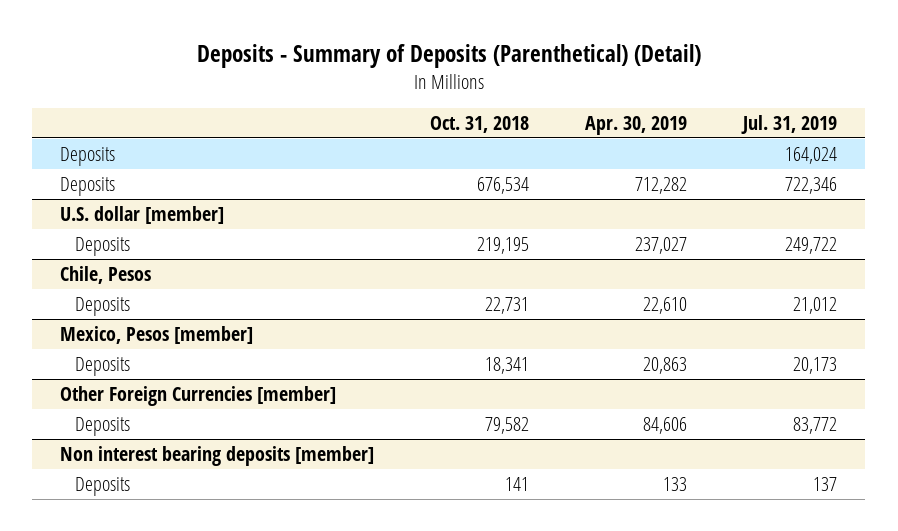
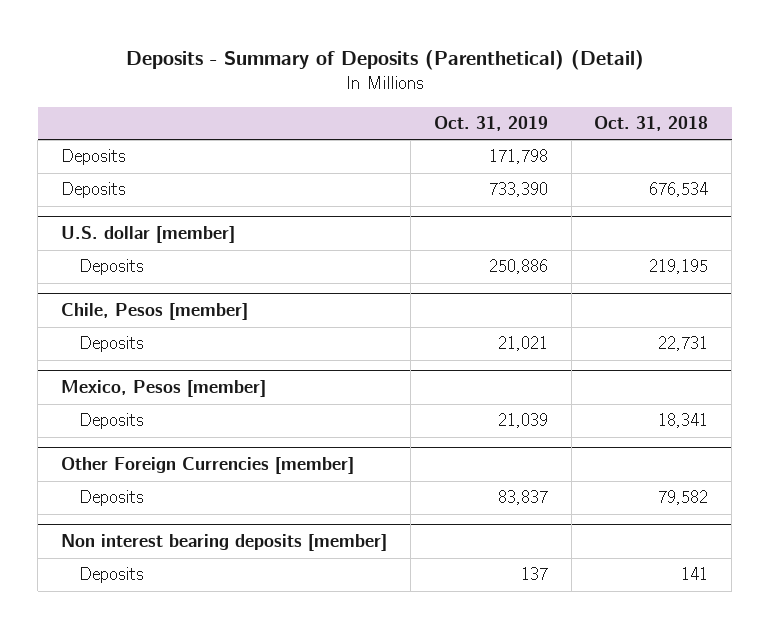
[585,115,688,135] Apr. 30, 2019 -> none
[741,114,838,134] Jul. 31, 2019 -> none
none -> [433,116,548,132] Oct. 31, 2019
[60,265,152,284] Chile, Pesos -> [61,303,249,321] Chile, Pesos [member]

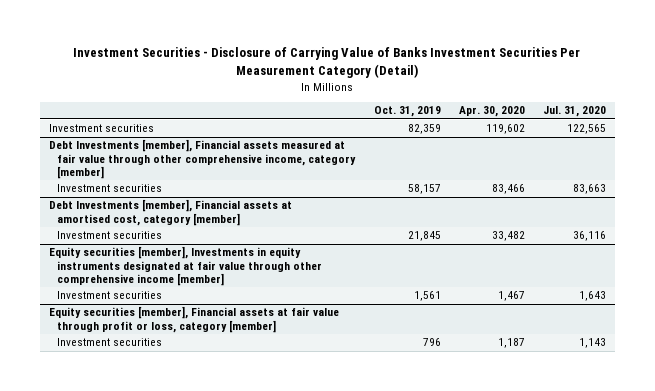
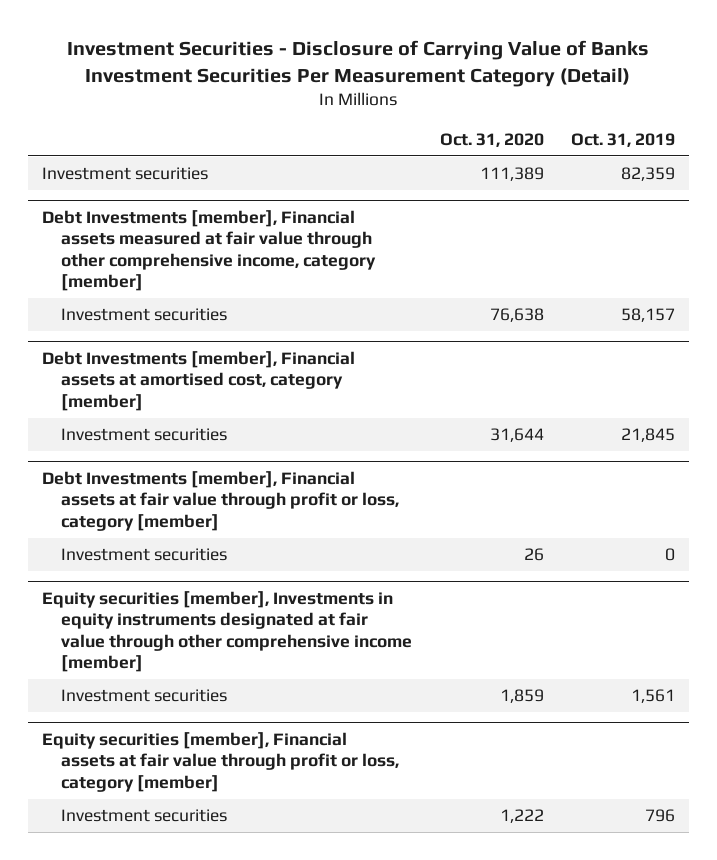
[458,106,525,118] Apr. 30, 2020 -> none
[543,106,607,118] Jul. 31, 2020 -> none
none -> [439,132,544,147] Oct. 31, 2020
none -> [41,470,400,531] Debt Investments [member], Financial assets at fair value through profit or loss, category [member]
none -> [61,548,228,562] Investment securities

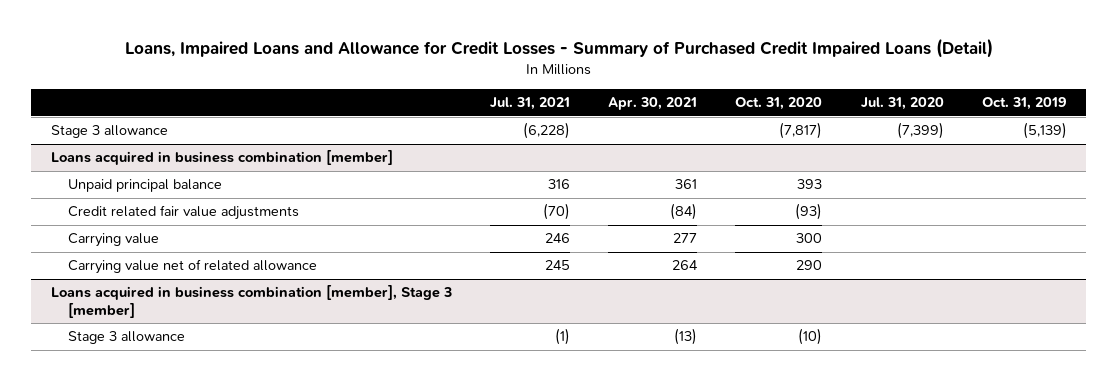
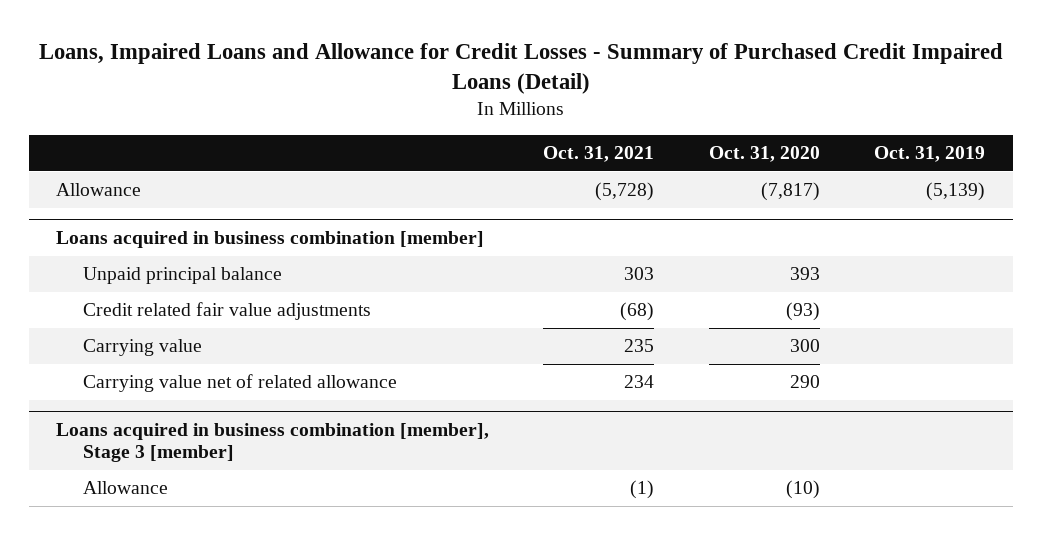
[489,97,570,111] Jul. 31, 2021 -> none
[608,97,698,111] Apr. 30, 2021 -> none
[860,97,944,111] Jul. 31, 2020 -> none
none -> [543,145,655,162] Oct. 31, 2021
[50,125,168,139] Stage 3 allowance -> [55,183,141,197] Allowance
[68,331,186,345] Stage 3 allowance -> [83,481,169,495] Allowance

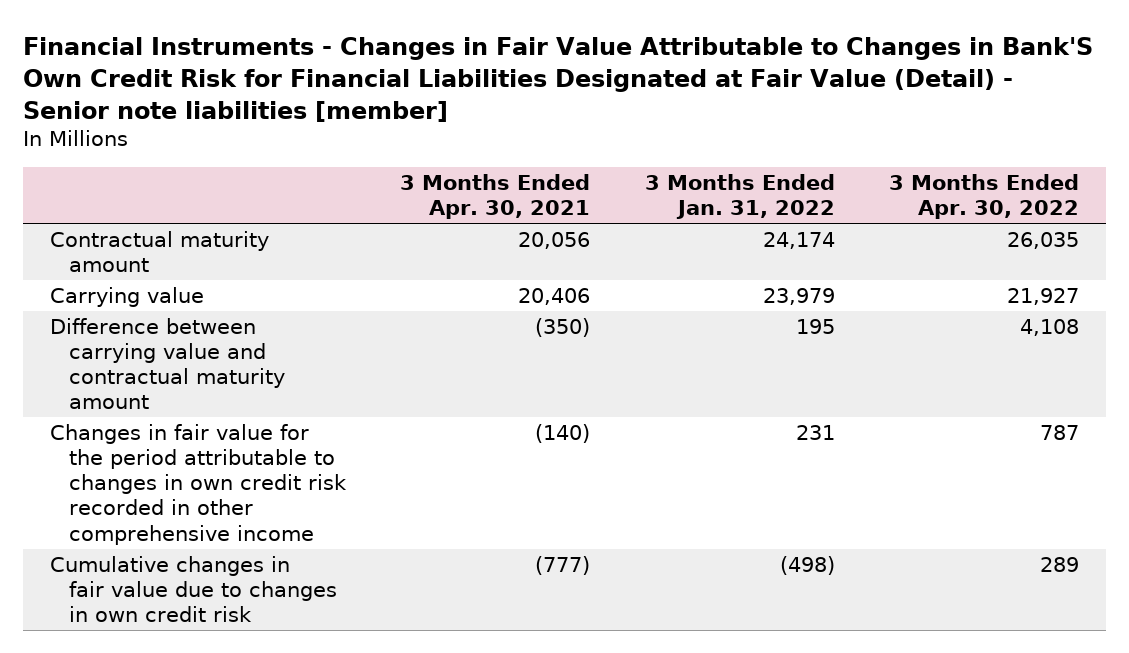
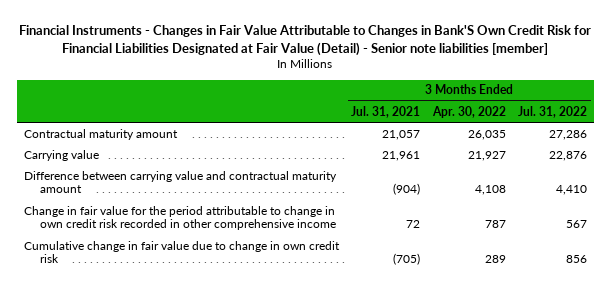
[400,173,591,220] 3 Months Ended Apr. 30, 2021 -> none
[644,173,835,220] 3 Months Ended Jan. 31, 2022 -> none
none -> [351,105,421,118] Jul. 31, 2021
none -> [518,105,588,118] Jul. 31, 2022
[50,424,347,545] Changes in fair value for the period attributable to changes in own credit risk recorded in other comprehensive income -> [23,205,336,231] Change in fair value for the period attributable to change in own credit risk recorded in other comprehensive income
[50,556,337,623] Cumulative changes in fair value due to changes in own credit risk -> [23,240,340,264] Cumulative change in fair value due to change in own credit risk

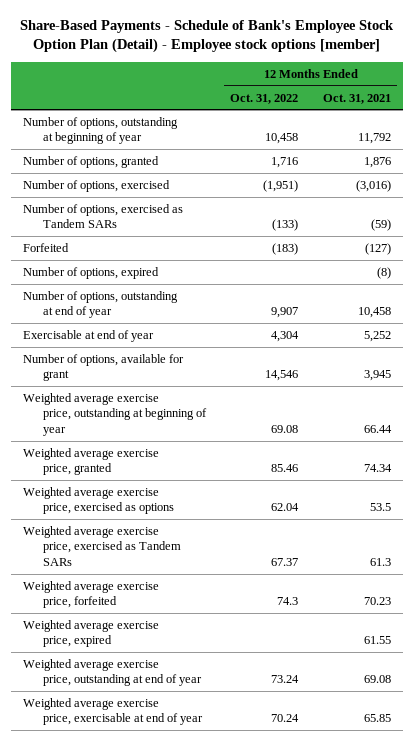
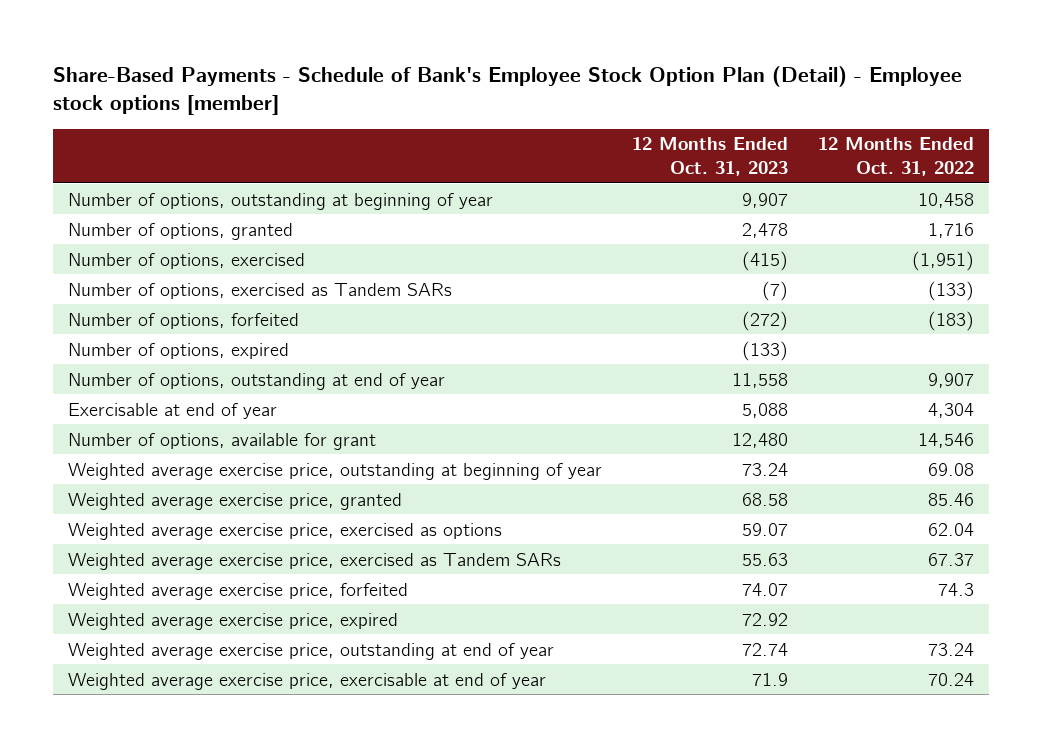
[322,93,391,104] Oct. 31, 2021 -> none
none -> [631,137,788,177] 12 Months Ended Oct. 31, 2023
[23,242,70,252] Forfeited -> [67,312,299,329] Number of options, forfeited

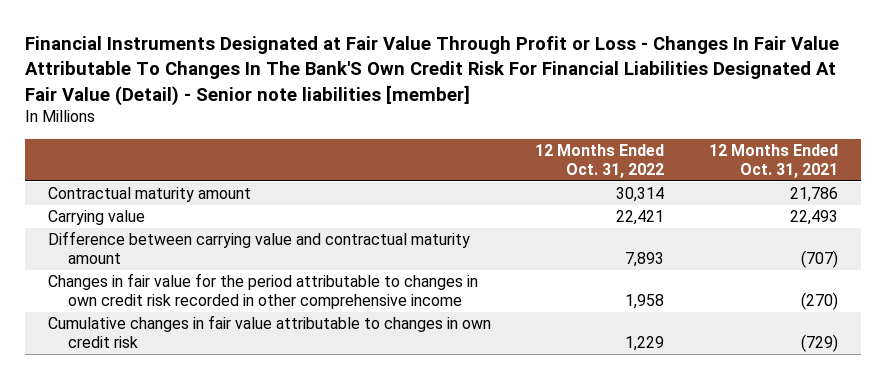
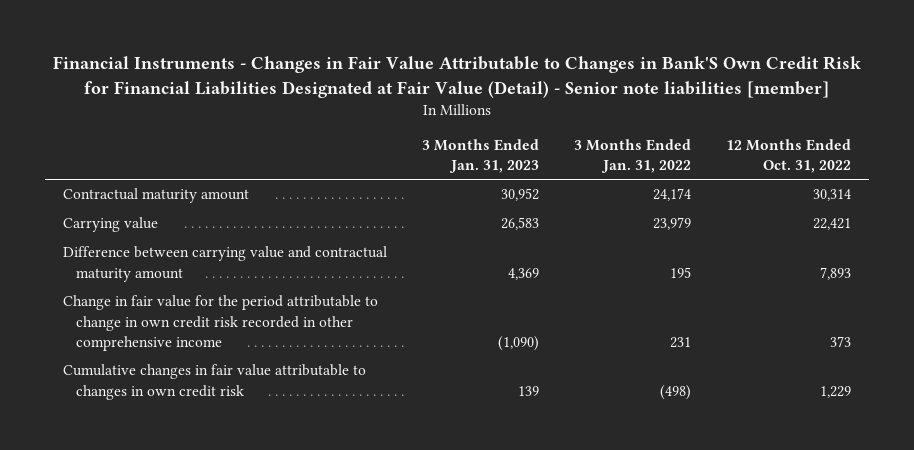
[25,36,840,106] Financial Instruments Designated at Fair Value Through Profit or Loss - Changes In Fair Value Attributable To Changes In The Bank'S Own Credit Risk For Financial Liabilities Designated At Fair Value (Detail) - Senior note liabilities [member] -> [52,56,861,98] Financial Instruments - Changes in Fair Value Attributable to Changes in Bank'S Own Credit Risk for Financial Liabilities Designated at Fair Value (Detail) - Senior note liabilities [member]
[709,144,839,178] 12 Months Ended Oct. 31, 2021 -> none
none -> [421,138,539,174] 3 Months Ended Jan. 31, 2023
none -> [573,138,691,174] 3 Months Ended Jan. 31, 2022
[47,273,478,310] Changes in fair value for the period attributable to changes in own credit risk recorded in other comprehensive income -> [62,295,378,351] Change in fair value for the period attributable to change in own credit risk recorded in other comprehensive income
[625,294,665,310] 1,958 -> [830,335,852,347] 373

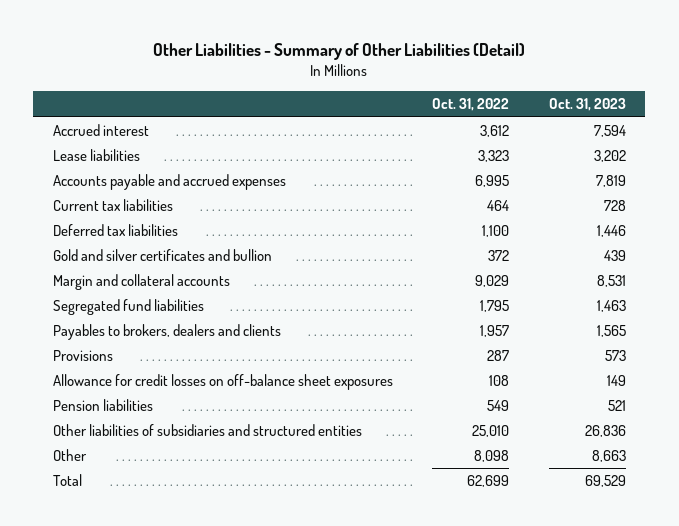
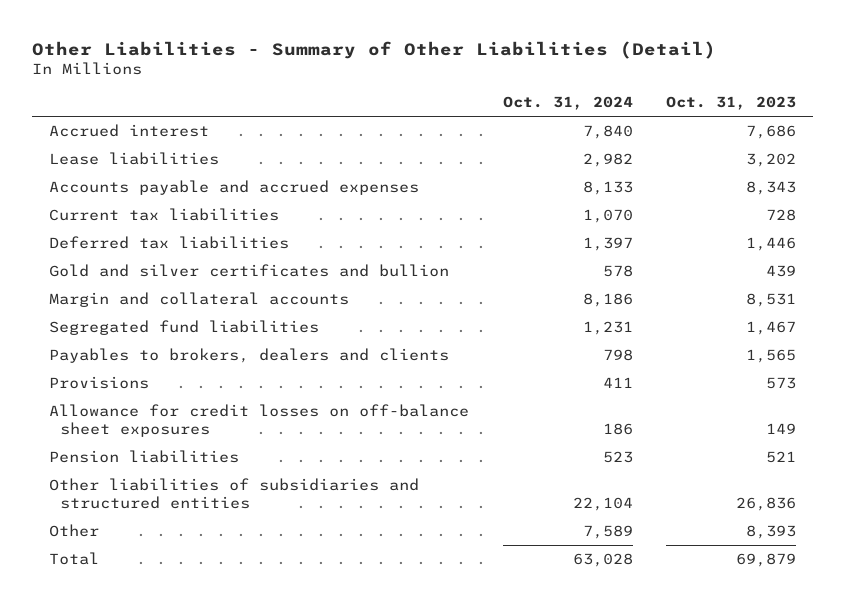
[432,98,510,112] Oct. 31, 2022 -> none
none -> [502,96,633,111] Oct. 31, 2024
[593,125,626,138] 7,594 -> [746,124,797,139] 7,686
[595,175,626,188] 7,819 -> [746,180,797,195] 8,343
[596,300,626,313] 1,463 -> [746,320,797,335] 1,467
[591,450,626,463] 8,663 -> [746,524,797,539] 8,393
[584,475,626,488] 69,529 -> [736,552,797,567] 69,879

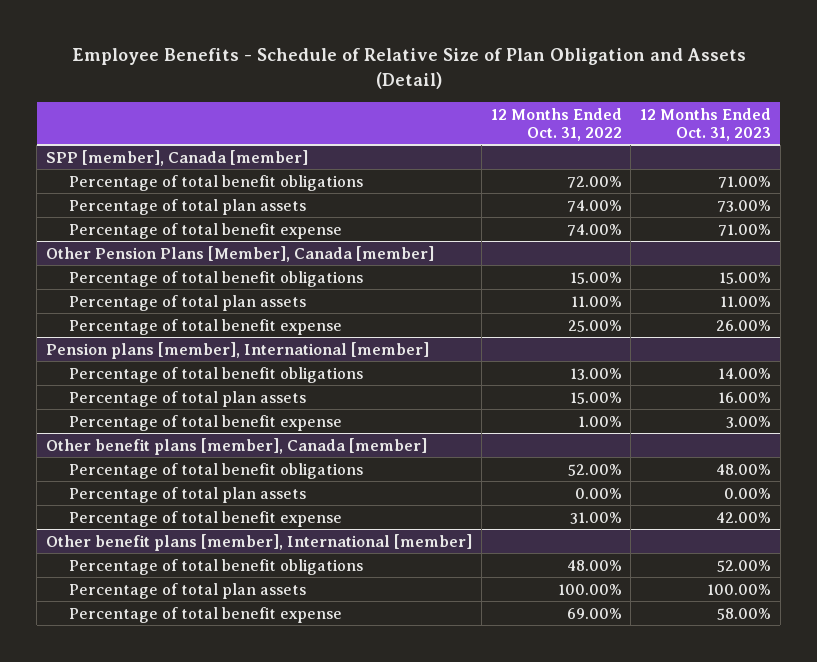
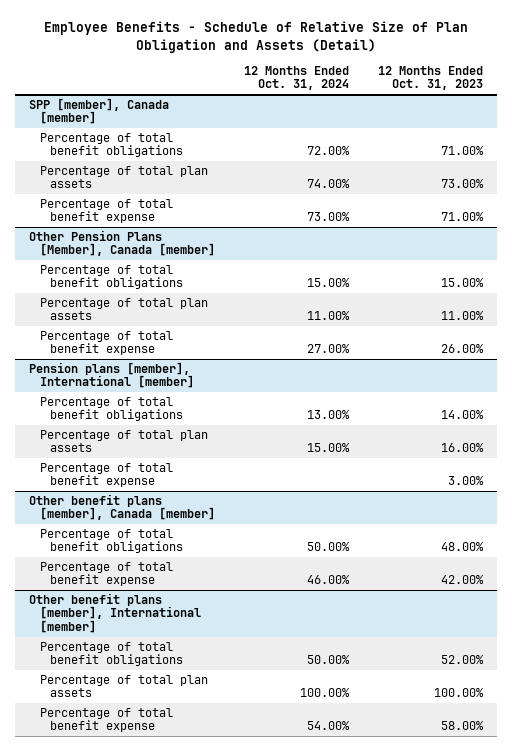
[490,107,622,141] 12 Months Ended Oct. 31, 2022 -> none
none -> [243,66,349,91] 12 Months Ended Oct. 31, 2024
[68,486,306,503] Percentage of total plan assets -> none

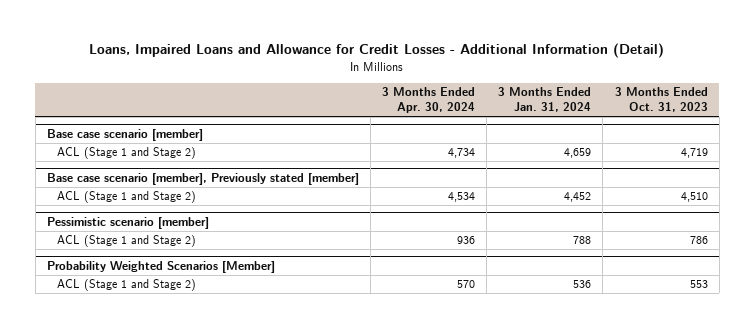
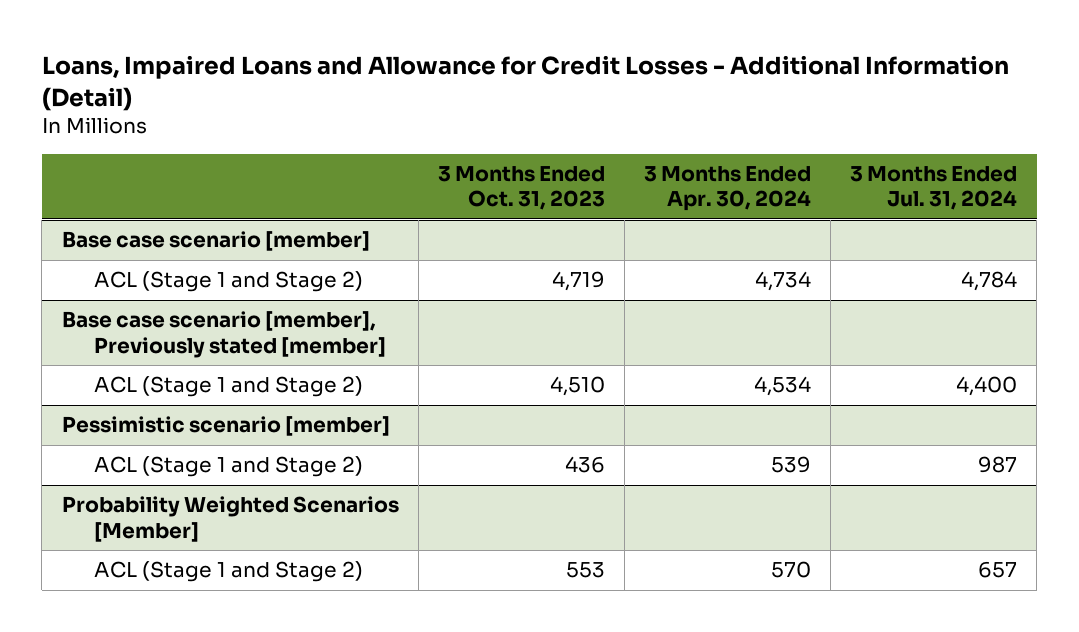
[498,87,592,113] 3 Months Ended Jan. 31, 2024 -> none
none -> [850,165,1018,211] 3 Months Ended Jul. 31, 2024
[457,236,476,245] 936 -> [770,456,811,474] 539
[689,236,708,245] 786 -> [564,456,605,474] 436

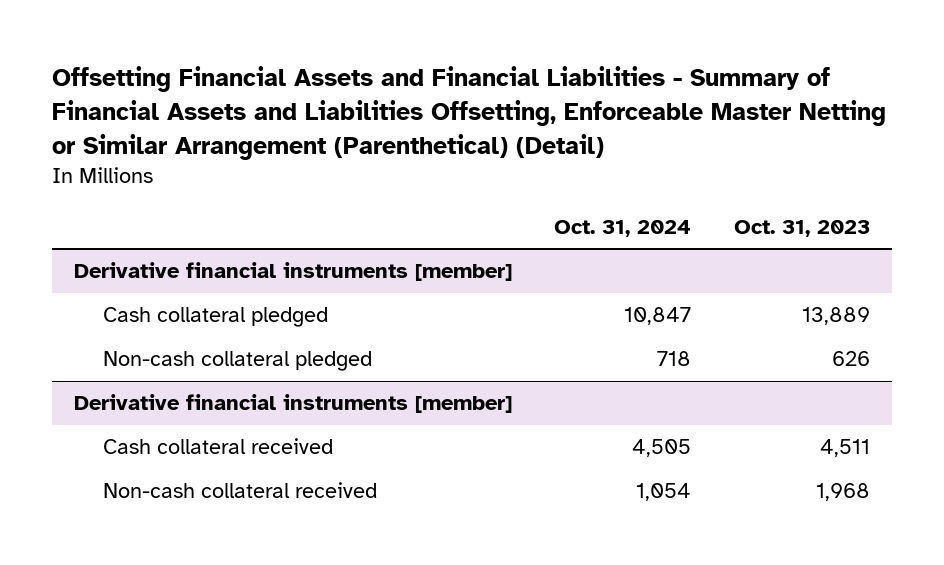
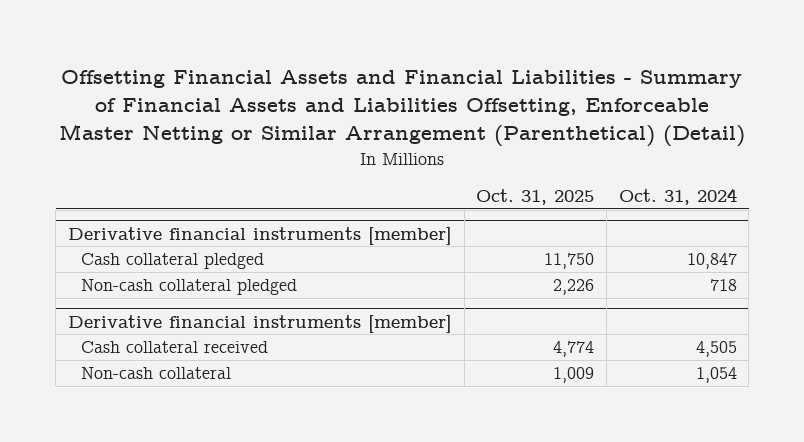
[734,219,871,237] Oct. 31, 2023 -> none
none -> [476,189,595,206] Oct. 31, 2025
[103,482,378,499] Non-cash collateral received -> [80,367,231,380] Non-cash collateral

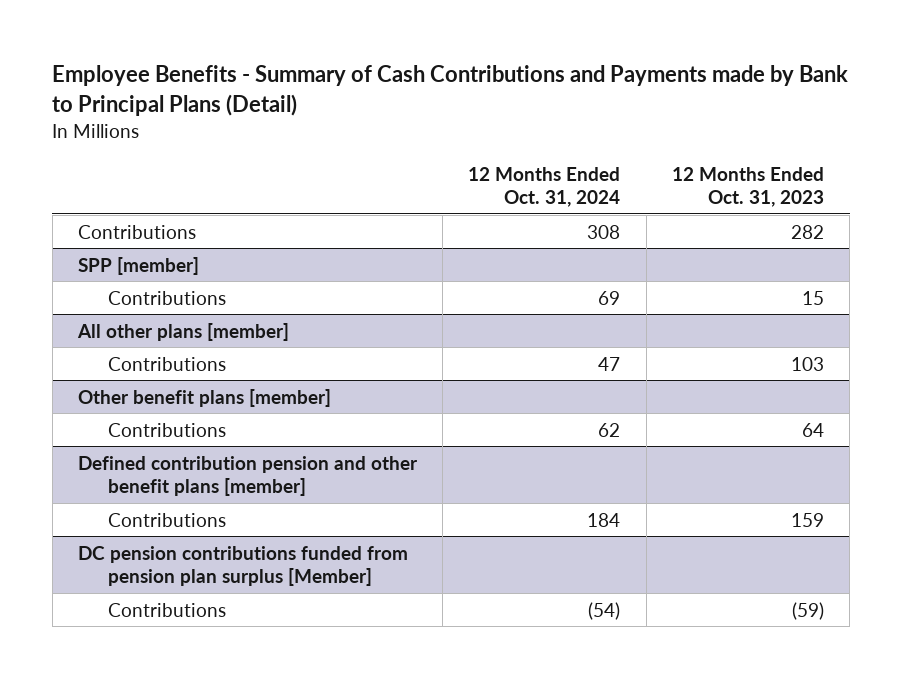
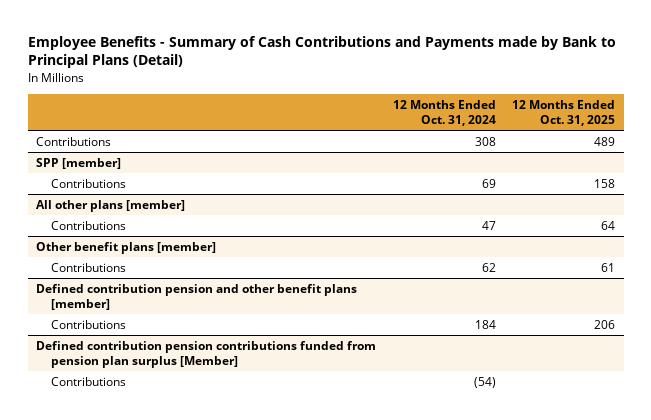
[671,166,824,208] 12 Months Ended Oct. 31, 2023 -> none
none -> [512,99,616,127] 12 Months Ended Oct. 31, 2025
[77,545,408,587] DC pension contributions funded from pension plan surplus [Member] -> [35,340,376,368] Defined contribution pension contributions funded from pension plan surplus [Member]

